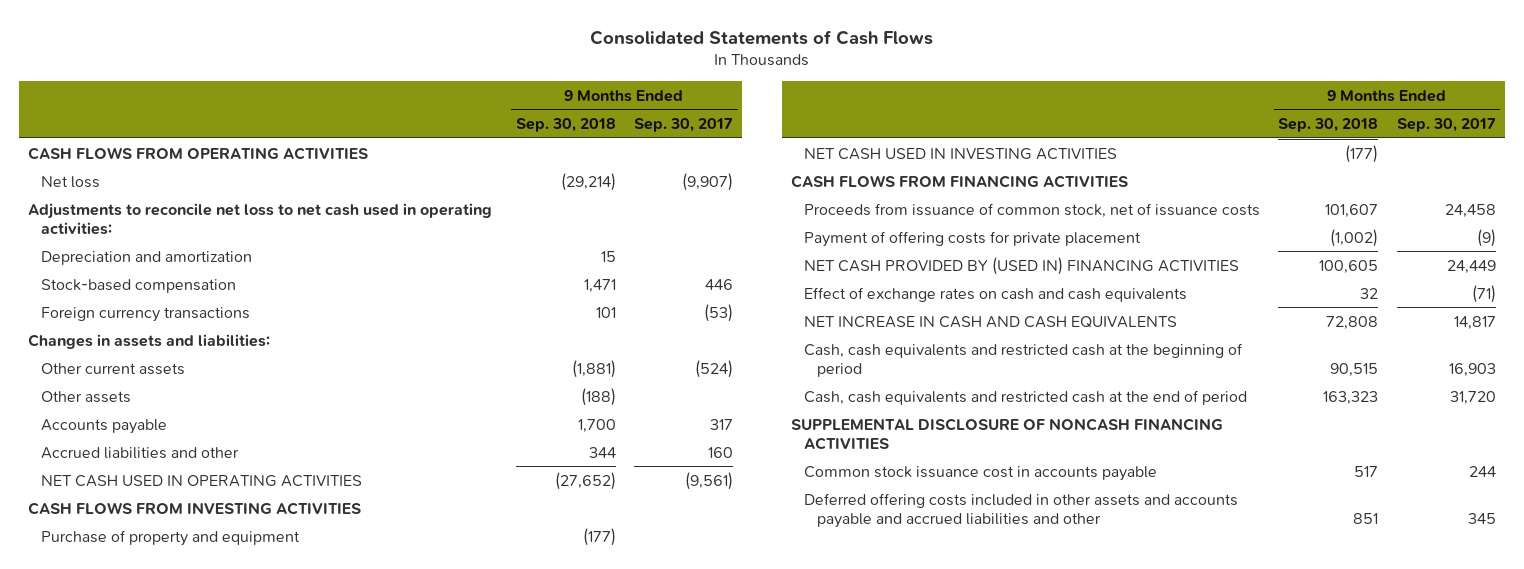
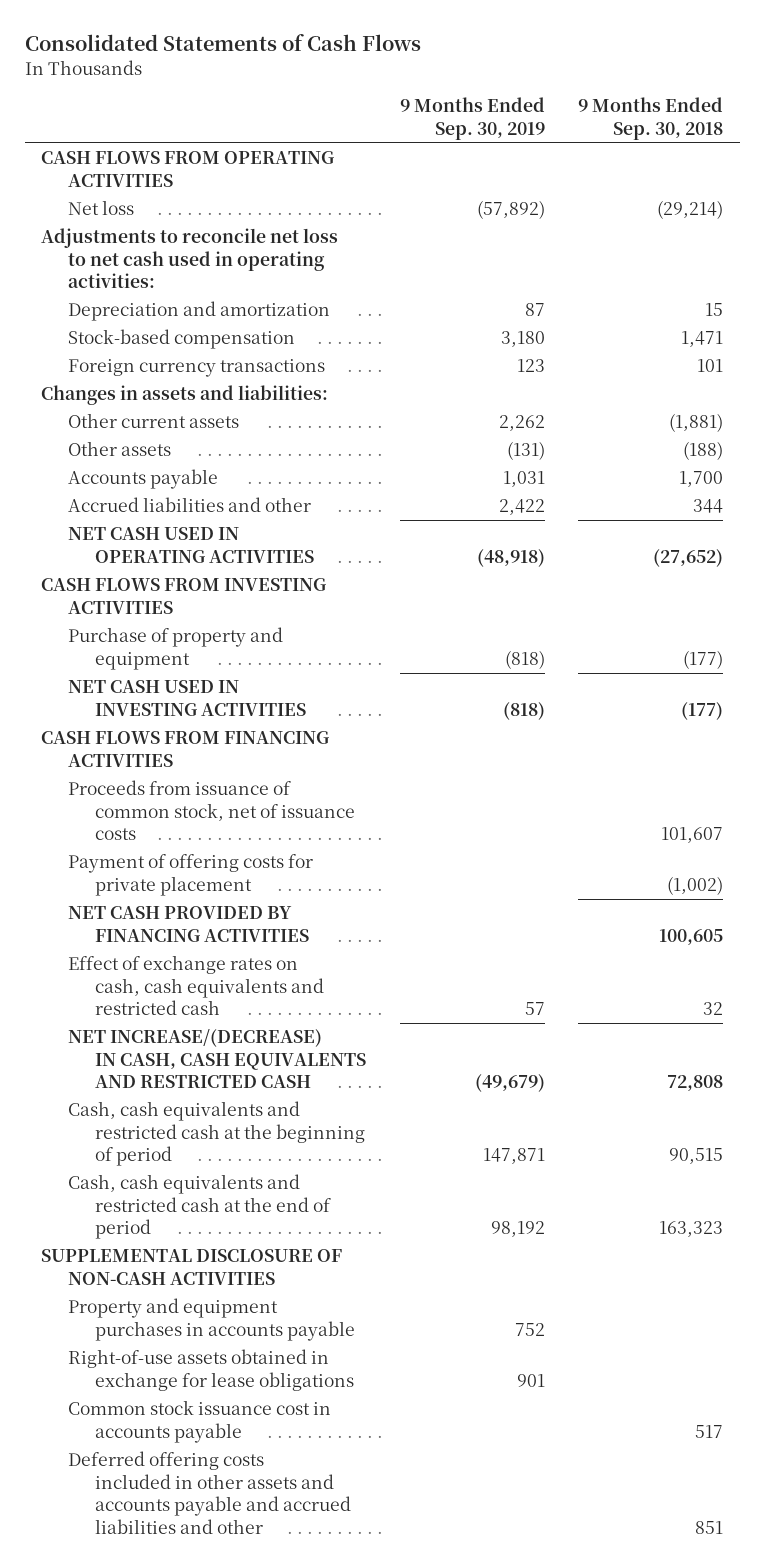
[633,117,733,132] Sep. 30, 2017 -> none
none -> [399,97,545,140] 9 Months Ended Sep. 30, 2019
[803,256,1239,275] NET CASH PROVIDED BY (USED IN) FINANCING ACTIVITIES -> [68,906,310,942] NET CASH PROVIDED BY FINANCING ACTIVITIES
[803,286,1187,302] Effect of exchange rates on cash and cash equivalents -> [68,955,325,1016] Effect of exchange rates on cash, cash equivalents and restricted cash
[803,315,1177,328] NET INCREASE IN CASH AND CASH EQUIVALENTS -> [68,1029,367,1089] NET INCREASE/(DECREASE) IN CASH, CASH EQUIVALENTS AND RESTRICTED CASH
[791,417,1224,450] SUPPLEMENTAL DISCLOSURE OF NONCASH FINANCING ACTIVITIES -> [41,1249,343,1285] SUPPLEMENTAL DISCLOSURE OF NON-CASH ACTIVITIES
none -> [68,1298,356,1341] Property and equipment purchases in accounts payable
none -> [68,1349,355,1391] Right-of-use assets obtained in exchange for lease obligations

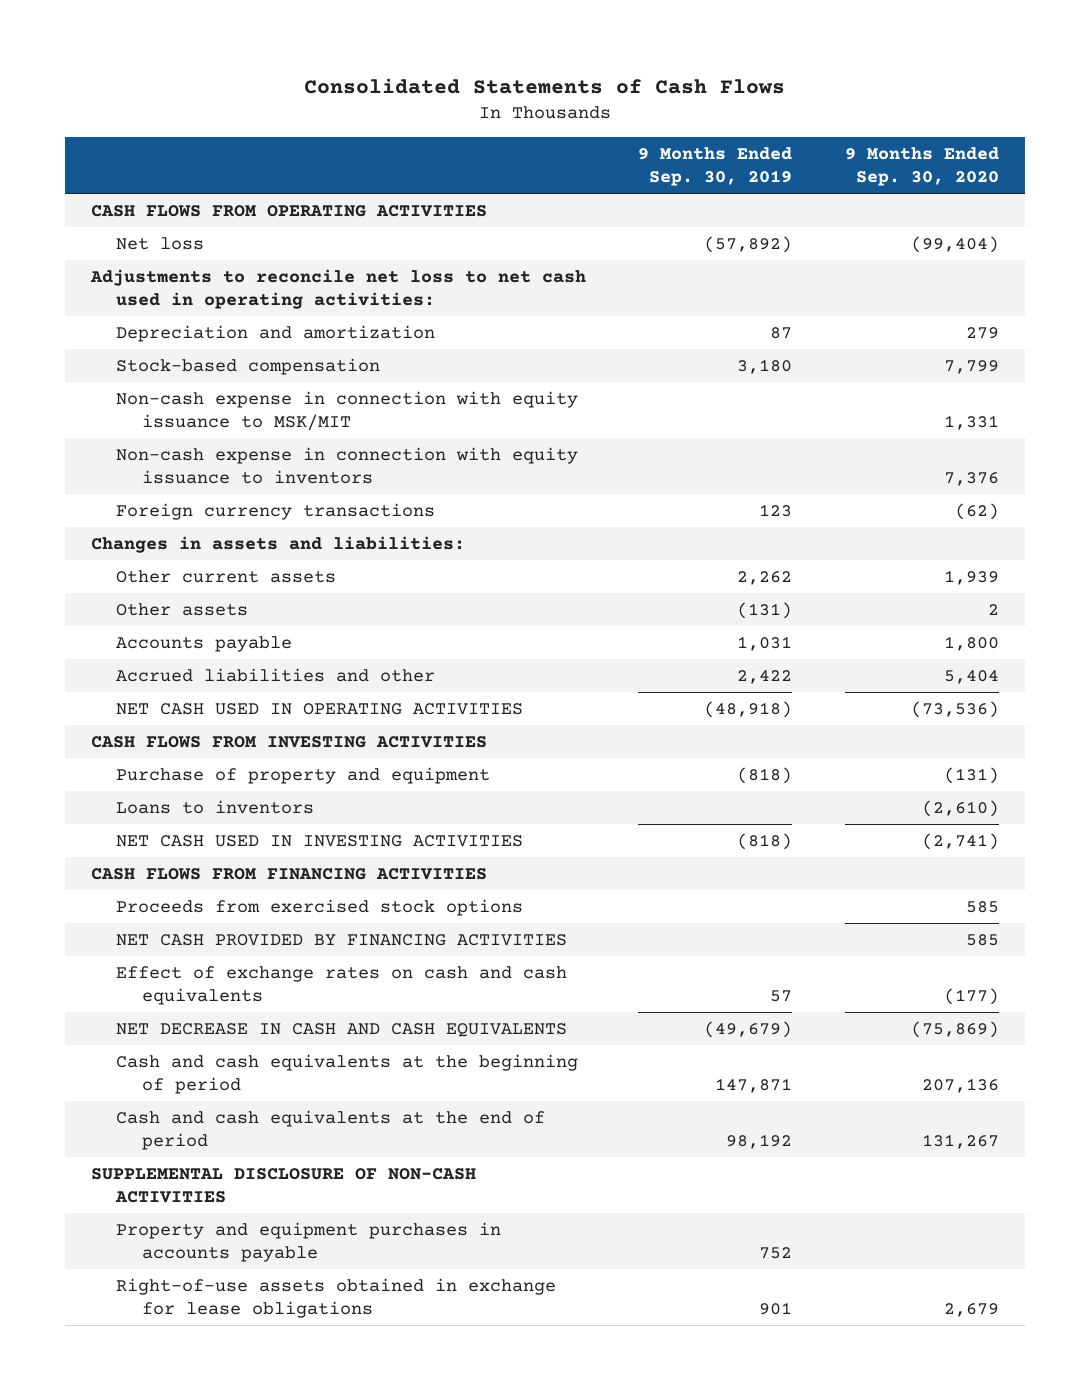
[578,97,724,140] 9 Months Ended Sep. 30, 2018 -> none
none -> [845,146,1000,187] 9 Months Ended Sep. 30, 2020
none -> [116,390,579,432] Non-cash expense in connection with equity issuance to MSK/MIT
none -> [116,446,579,485] Non-cash expense in connection with equity issuance to inventors
none -> [116,799,315,814] Loans to inventors
[68,780,356,841] Proceeds from issuance of common stock, net of issuance costs -> none
[68,854,314,896] Payment of offering costs for private placement -> none
none -> [116,898,524,916] Proceeds from exercised stock options
[68,955,325,1016] Effect of exchange rates on cash, cash equivalents and restricted cash -> [116,965,568,1006] Effect of exchange rates on cash and cash equivalents
[68,1029,367,1089] NET INCREASE/(DECREASE) IN CASH, CASH EQUIVALENTS AND RESTRICTED CASH -> [116,1022,568,1037] NET DECREASE IN CASH AND CASH EQUIVALENTS
[68,1101,366,1167] Cash, cash equivalents and restricted cash at the beginning of period -> [116,1053,579,1095] Cash and cash equivalents at the beginning of period
[68,1174,332,1240] Cash, cash equivalents and restricted cash at the end of period -> [116,1109,546,1151] Cash and cash equivalents at the end of period
[68,1400,332,1443] Common stock issuance cost in accounts payable -> none
[68,1451,352,1534] Deferred offering costs included in other assets and accounts payable and accrued liabilities and other -> none

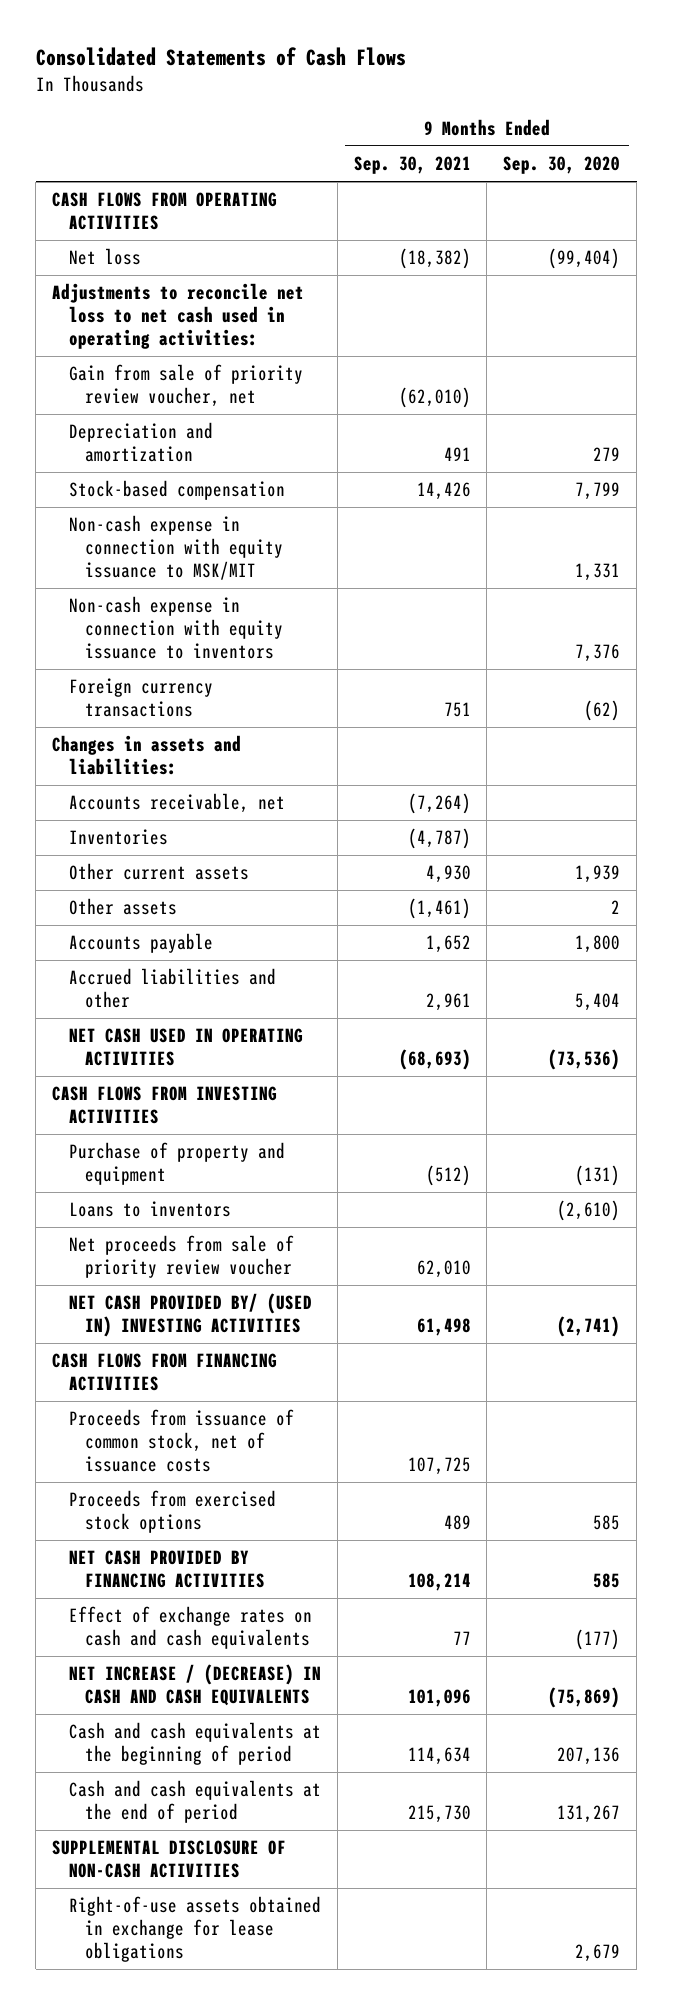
[638,146,793,187] 9 Months Ended Sep. 30, 2019 -> none
none -> [353,156,471,175] Sep. 30, 2021
none -> [68,364,303,408] Gain from sale of priority review voucher, net
none -> [68,793,285,814] Accounts receivable, net
none -> [68,829,168,846] Inventories
none -> [68,1235,294,1279] Net proceeds from sale of priority review voucher
[116,834,524,847] NET CASH USED IN INVESTING ACTIVITIES -> [68,1293,312,1338] NET CASH PROVIDED BY/ (USED IN) INVESTING ACTIVITIES
none -> [68,1409,294,1473] Proceeds from issuance of common stock, net of issuance costs
[116,1022,568,1037] NET DECREASE IN CASH AND CASH EQUIVALENTS -> [68,1664,321,1707] NET INCREASE / (DECREASE) IN CASH AND CASH EQUIVALENTS
[116,1221,502,1263] Property and equipment purchases in accounts payable -> none

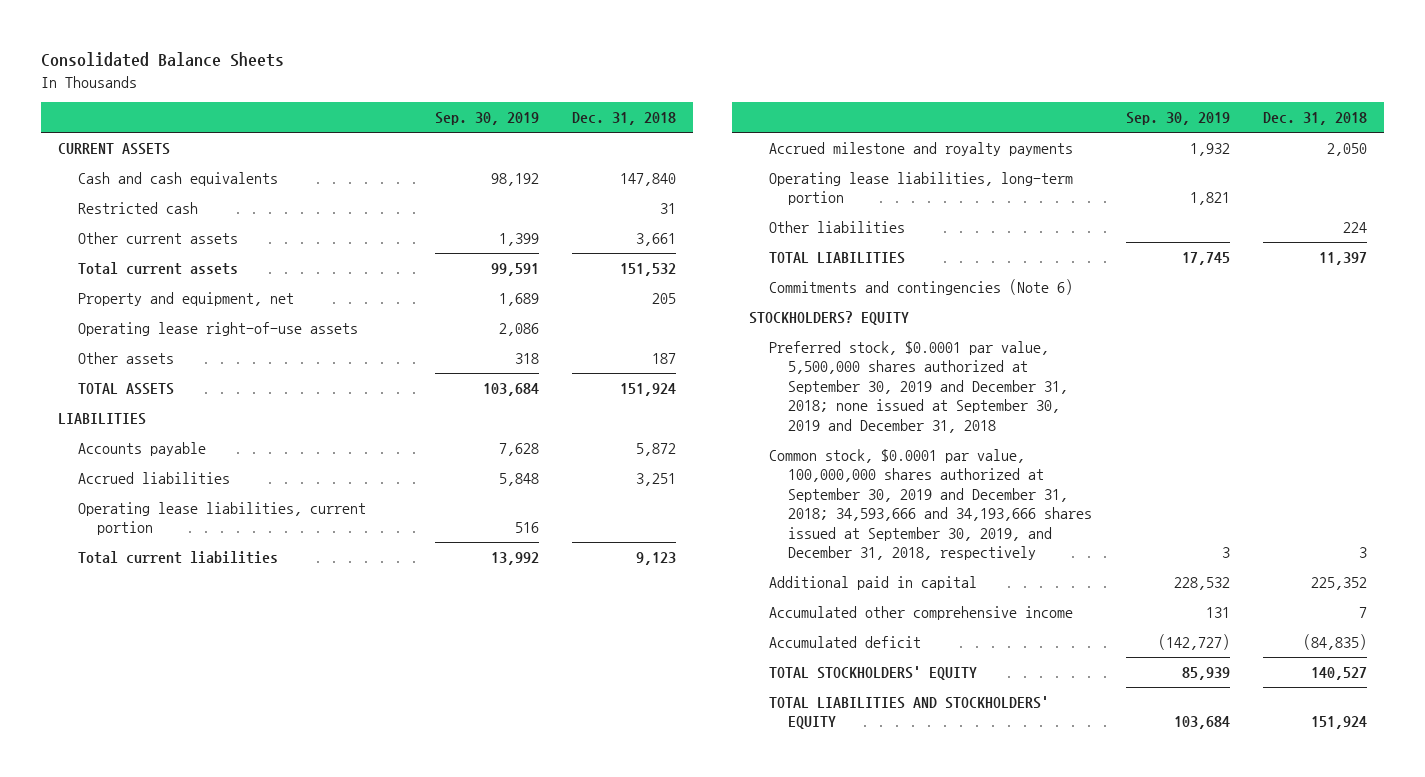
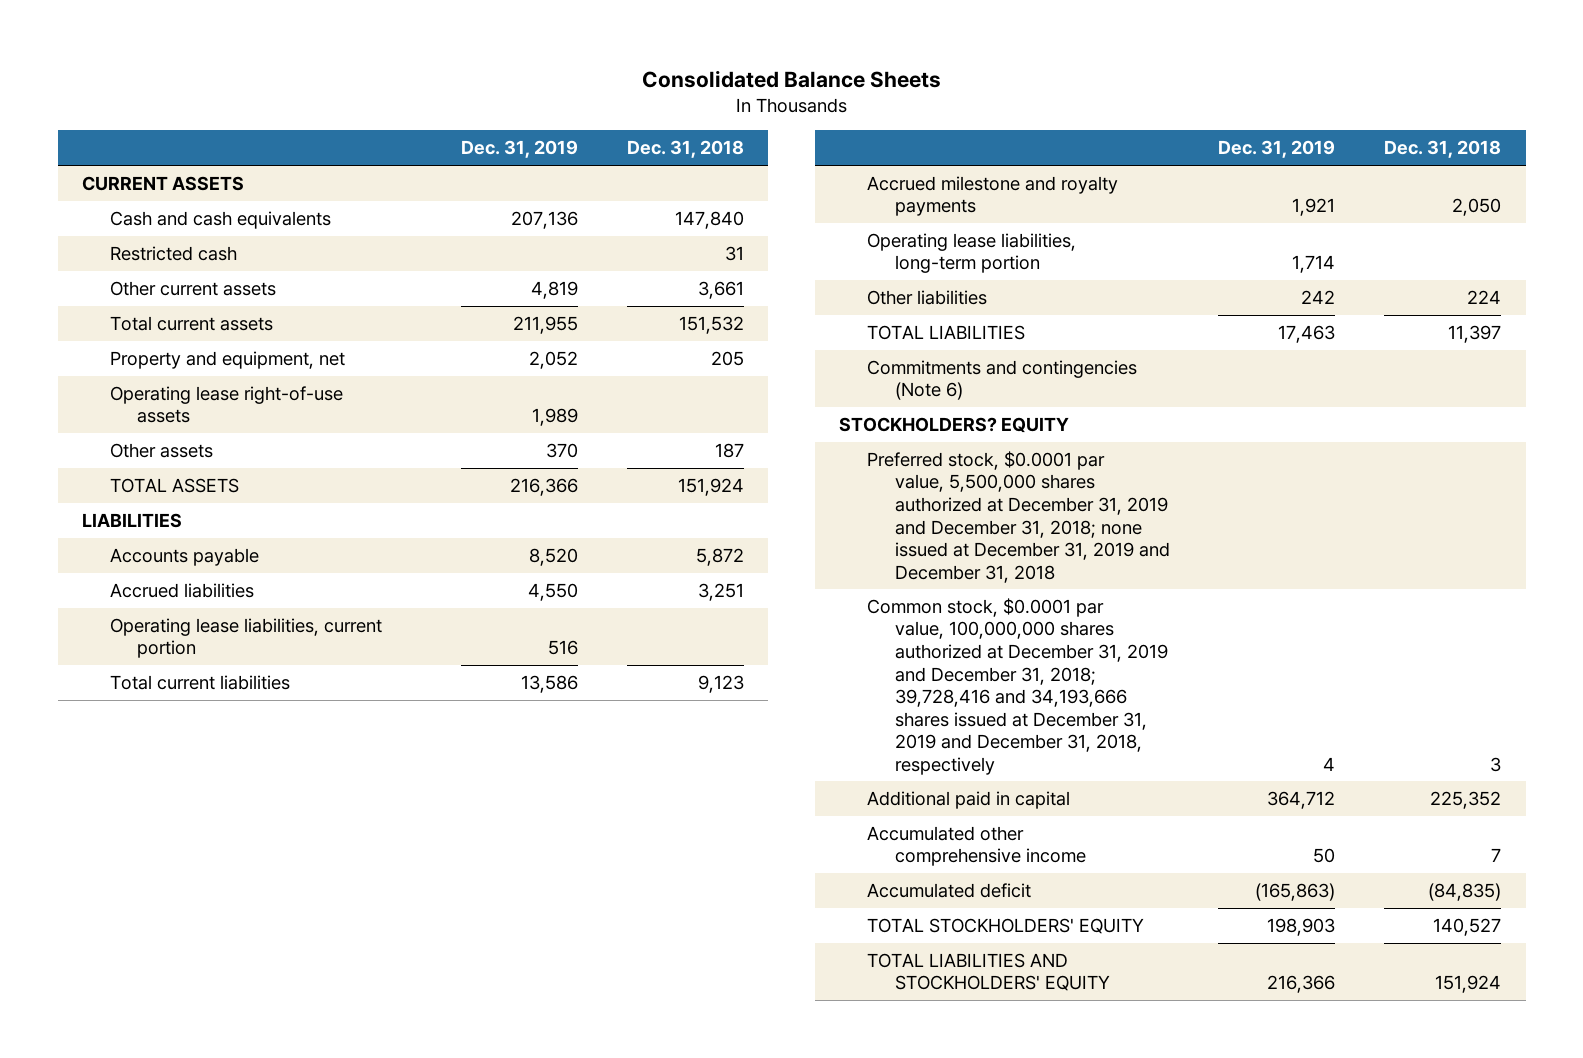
[434,112,539,126] Sep. 30, 2019 -> none
none -> [460,140,578,159] Dec. 31, 2019
[768,340,1069,433] Preferred stock, $0.0001 par value, 5,500,000 shares authorized at September 30, 2019 and December 31, 2018; none issued at September 30, 2019 and December 31, 2018 -> [867,450,1170,583] Preferred stock, $0.0001 par value, 5,500,000 shares authorized at December 31, 2019 and December 31, 2018; none issued at December 31, 2019 and December 31, 2018
[768,448,1093,561] Common stock, $0.0001 par value, 100,000,000 shares authorized at September 30, 2019 and December 31, 2018; 34,593,666 and 34,193,666 shares issued at September 30, 2019, and December 31, 2018, respectively -> [867,597,1168,775] Common stock, $0.0001 par value, 100,000,000 shares authorized at December 31, 2019 and December 31, 2018; 39,728,416 and 34,193,666 shares issued at December 31, 2019 and December 31, 2018, respectively

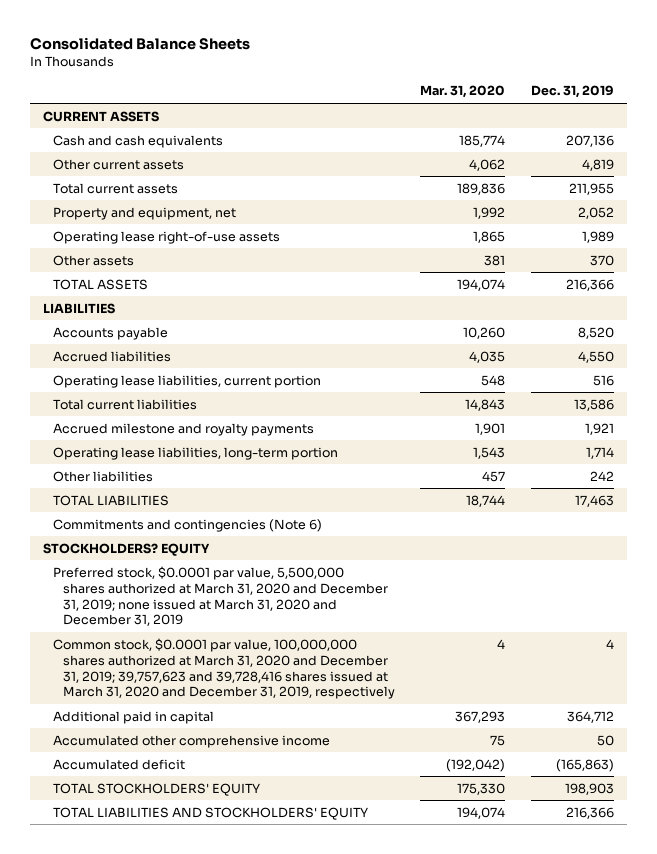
[626,140,744,159] Dec. 31, 2018 -> none
none -> [420,85,506,99] Mar. 31, 2020
[109,245,237,261] Restricted cash -> none
[867,450,1170,583] Preferred stock, $0.0001 par value, 5,500,000 shares authorized at December 31, 2019 and December 31, 2018; none issued at December 31, 2019 and December 31, 2018 -> [52,565,388,627] Preferred stock, $0.0001 par value, 5,500,000 shares authorized at March 31, 2020 and December 31, 2019; none issued at March 31, 2020 and December 31, 2019
[867,597,1168,775] Common stock, $0.0001 par value, 100,000,000 shares authorized at December 31, 2019 and December 31, 2018; 39,728,416 and 34,193,666 shares issued at December 31, 2019 and December 31, 2018, respectively -> [52,637,395,700] Common stock, $0.0001 par value, 100,000,000 shares authorized at March 31, 2020 and December 31, 2019; 39,757,623 and 39,728,416 shares issued at March 31, 2020 and December 31, 2019, respectively

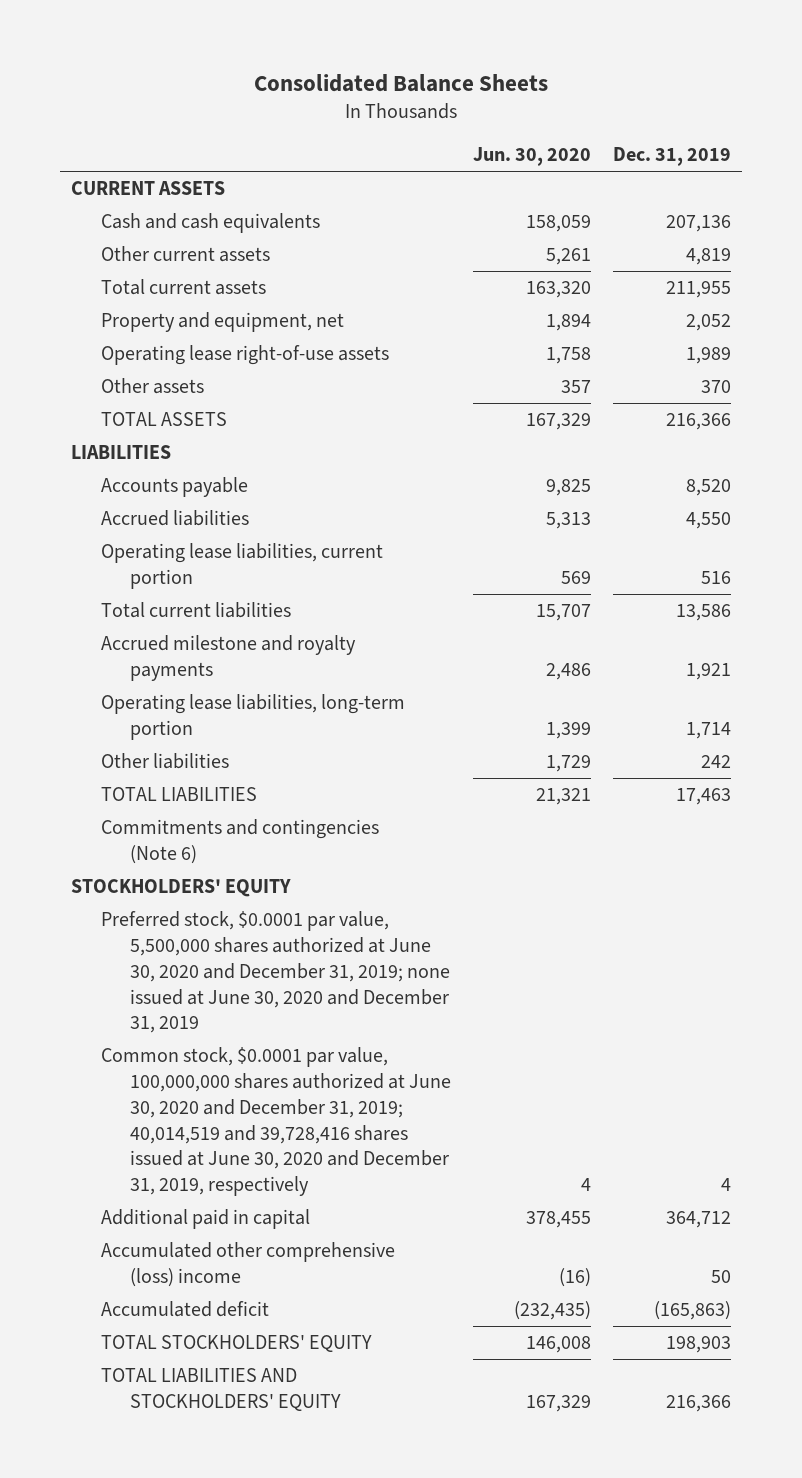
[420,85,506,99] Mar. 31, 2020 -> none
none -> [472,147,591,167] Jun. 30, 2020
[42,542,210,556] STOCKHOLDERS? EQUITY -> [71,879,292,898] STOCKHOLDERS' EQUITY
[52,565,388,627] Preferred stock, $0.0001 par value, 5,500,000 shares authorized at March 31, 2020 and December 31, 2019; none issued at March 31, 2020 and December 31, 2019 -> [100,911,451,1034] Preferred stock, $0.0001 par value, 5,500,000 shares authorized at June 30, 2020 and December 31, 2019; none issued at June 30, 2020 and December 31, 2019
[52,637,395,700] Common stock, $0.0001 par value, 100,000,000 shares authorized at March 31, 2020 and December 31, 2019; 39,757,623 and 39,728,416 shares issued at March 31, 2020 and December 31, 2019, respectively -> [100,1047,452,1197] Common stock, $0.0001 par value, 100,000,000 shares authorized at June 30, 2020 and December 31, 2019; 40,014,519 and 39,728,416 shares issued at June 30, 2020 and December 31, 2019, respectively
[52,734,330,748] Accumulated other comprehensive income -> [100,1242,395,1287] Accumulated other comprehensive (loss) income

